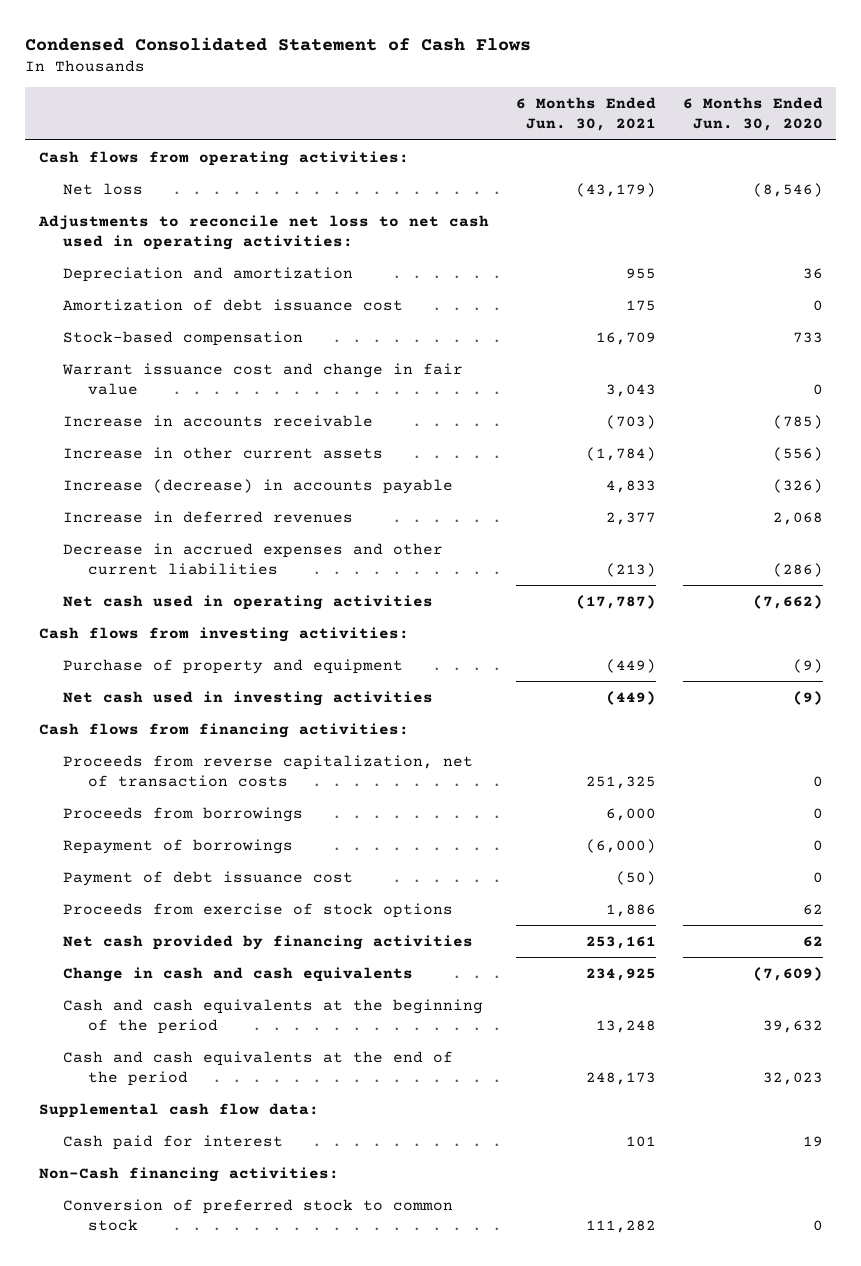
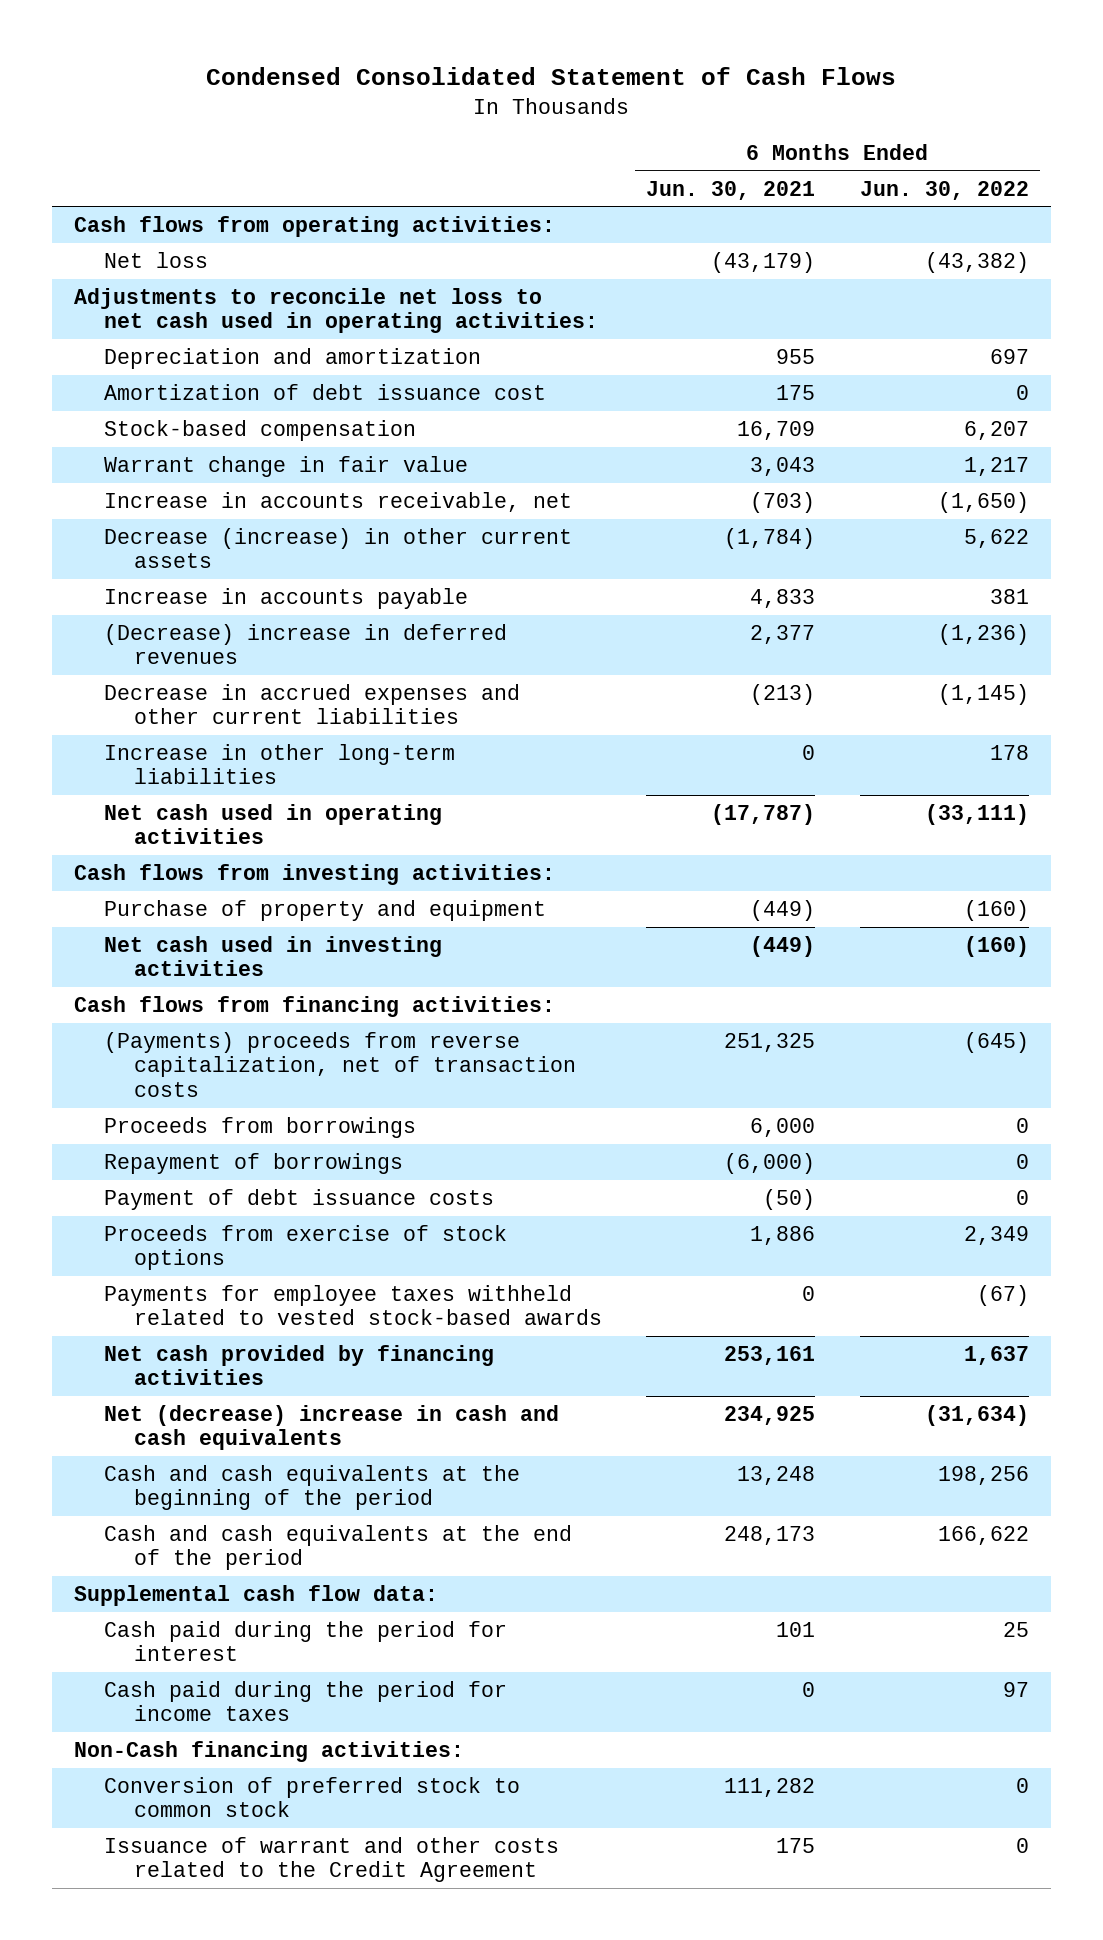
[682,97,823,132] 6 Months Ended Jun. 30, 2020 -> none
none -> [859,180,1029,200] Jun. 30, 2022
[62,362,464,395] Warrant issuance cost and change in fair value -> [103,455,468,477] Warrant change in fair value
[63,414,374,427] Increase in accounts receivable -> [103,491,572,512] Increase in accounts receivable, net
[63,446,384,459] Increase in other current assets -> [103,527,572,569] Decrease (increase) in other current assets
[63,478,454,494] Increase (decrease) in accounts payable -> [103,587,468,609] Increase in accounts payable
[63,510,354,523] Increase in deferred revenues -> [103,623,507,665] (Decrease) increase in deferred revenues
none -> [103,743,455,785] Increase in other long-term liabilities
[63,754,474,787] Proceeds from reverse capitalization, net of transaction costs -> [103,1031,576,1098] (Payments) proceeds from reverse capitalization, net of transaction costs
[63,870,354,886] Payment of debt issuance cost -> [103,1188,494,1210] Payment of debt issuance costs
none -> [103,1284,602,1326] Payments for employee taxes withheld related to vested stock-based awards
[63,966,414,982] Change in cash and cash equivalents -> [103,1404,559,1451] Net (decrease) increase in cash and cash equivalents
[63,1134,284,1150] Cash paid for interest -> [103,1620,507,1662] Cash paid during the period for interest
none -> [103,1680,507,1722] Cash paid during the period for income taxes
none -> [103,1836,559,1883] Issuance of warrant and other costs related to the Credit Agreement

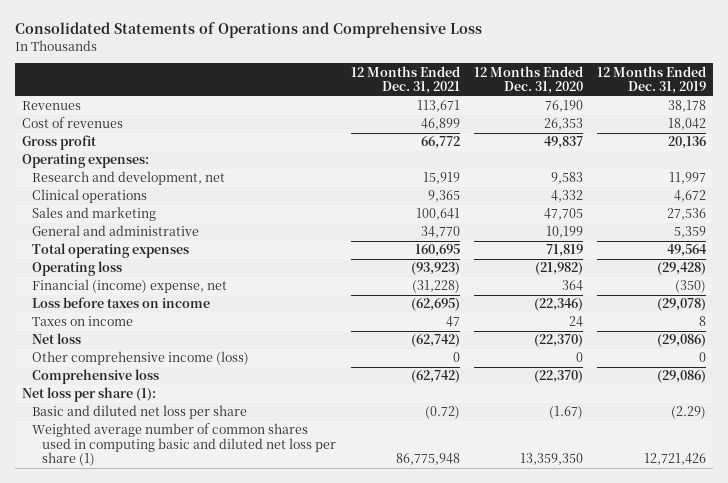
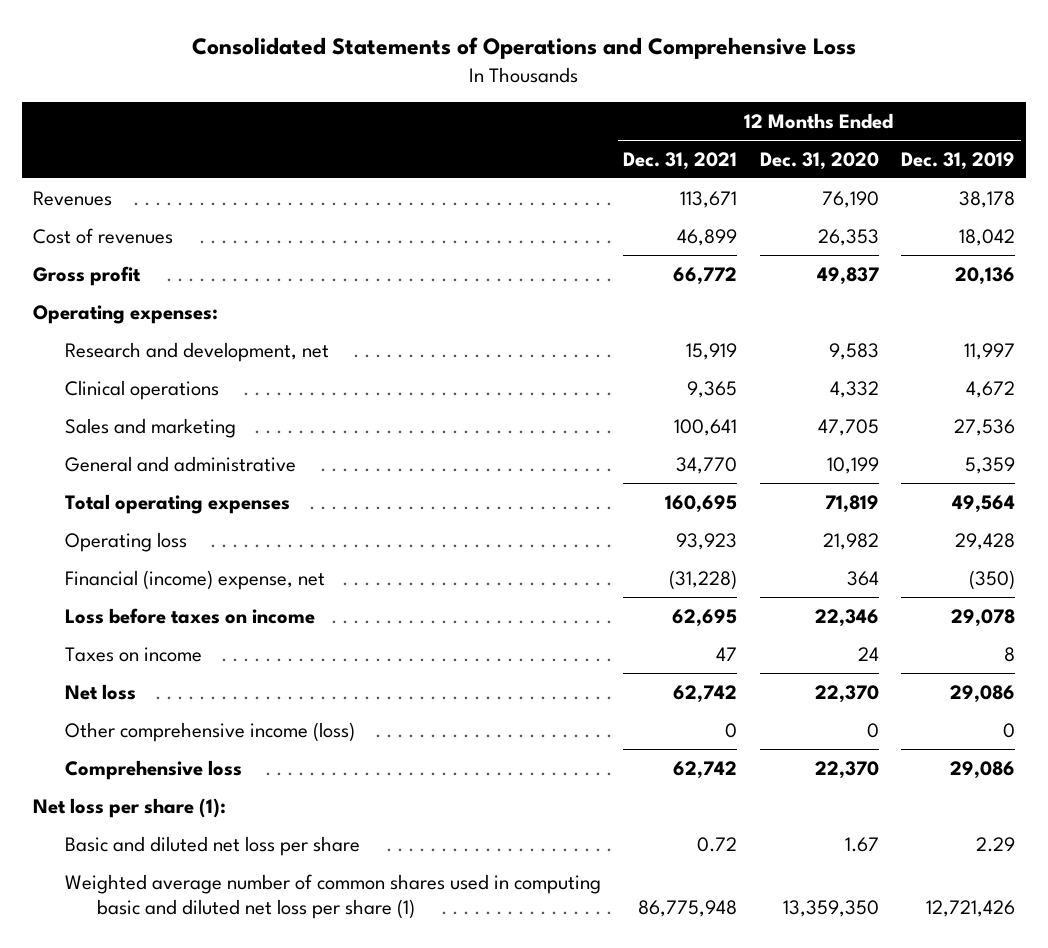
[410,262,460,276] (93,923) -> [676,532,738,550] 93,923
[534,262,583,276] (21,982) -> [822,532,879,550] 21,982
[656,262,706,276] (29,428) -> [955,532,1016,550] 29,428
[410,298,460,312] (62,695) -> [672,608,738,627] 62,695
[533,298,583,312] (22,346) -> [814,608,879,627] 22,346
[656,298,706,312] (29,078) -> [951,608,1016,627] 29,078
[410,334,460,348] (62,742) -> [673,684,738,703] 62,742
[533,334,583,348] (22,370) -> [814,684,879,703] 22,370
[656,334,706,348] (29,086) -> [950,684,1016,703] 29,086
[410,370,460,384] (62,742) -> [673,760,738,779] 62,742
[533,370,583,384] (22,370) -> [814,760,879,779] 22,370
[656,370,706,384] (29,086) -> [950,760,1016,779] 29,086
[424,406,460,420] (0.72) -> [697,836,738,852] 0.72
[548,406,583,420] (1.67) -> [844,836,879,852] 1.67
[670,406,706,420] (2.29) -> [976,836,1016,852] 2.29

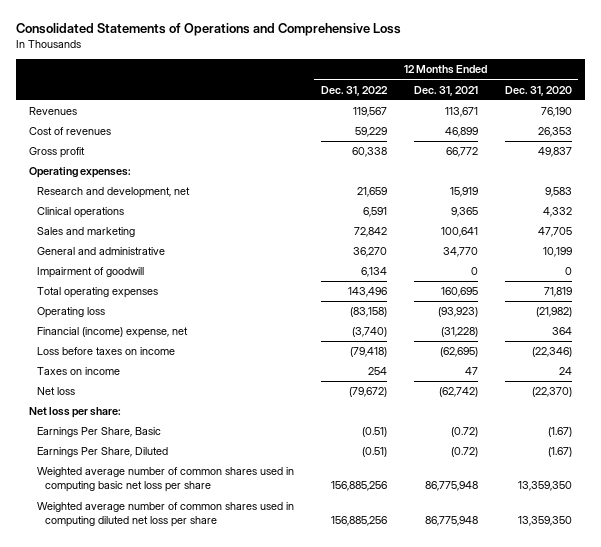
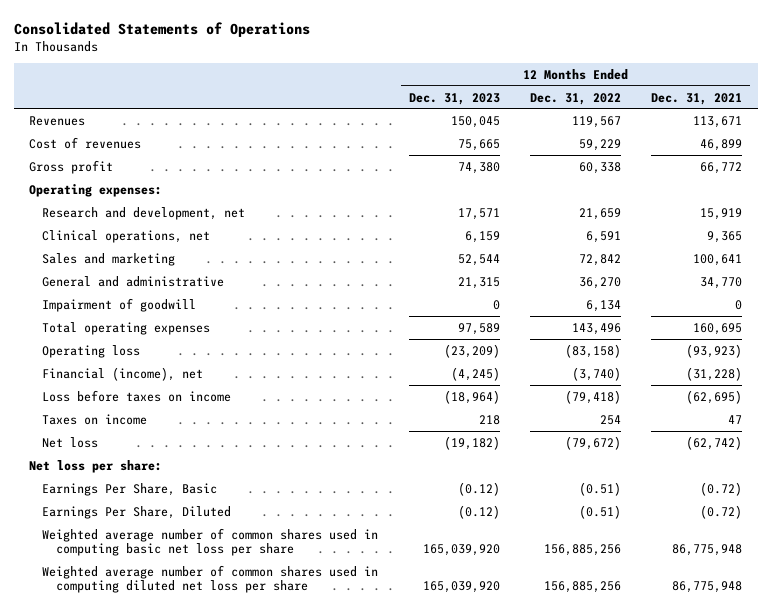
[15,22,401,36] Consolidated Statements of Operations and Comprehensive Loss -> [14,21,311,37] Consolidated Statements of Operations
[504,85,572,96] Dec. 31, 2020 -> none
none -> [408,92,500,105] Dec. 31, 2023
[36,207,124,219] Clinical operations -> [42,229,211,243] Clinical operations, net
[36,327,188,339] Financial (income) expense, net -> [42,366,204,381] Financial (income), net

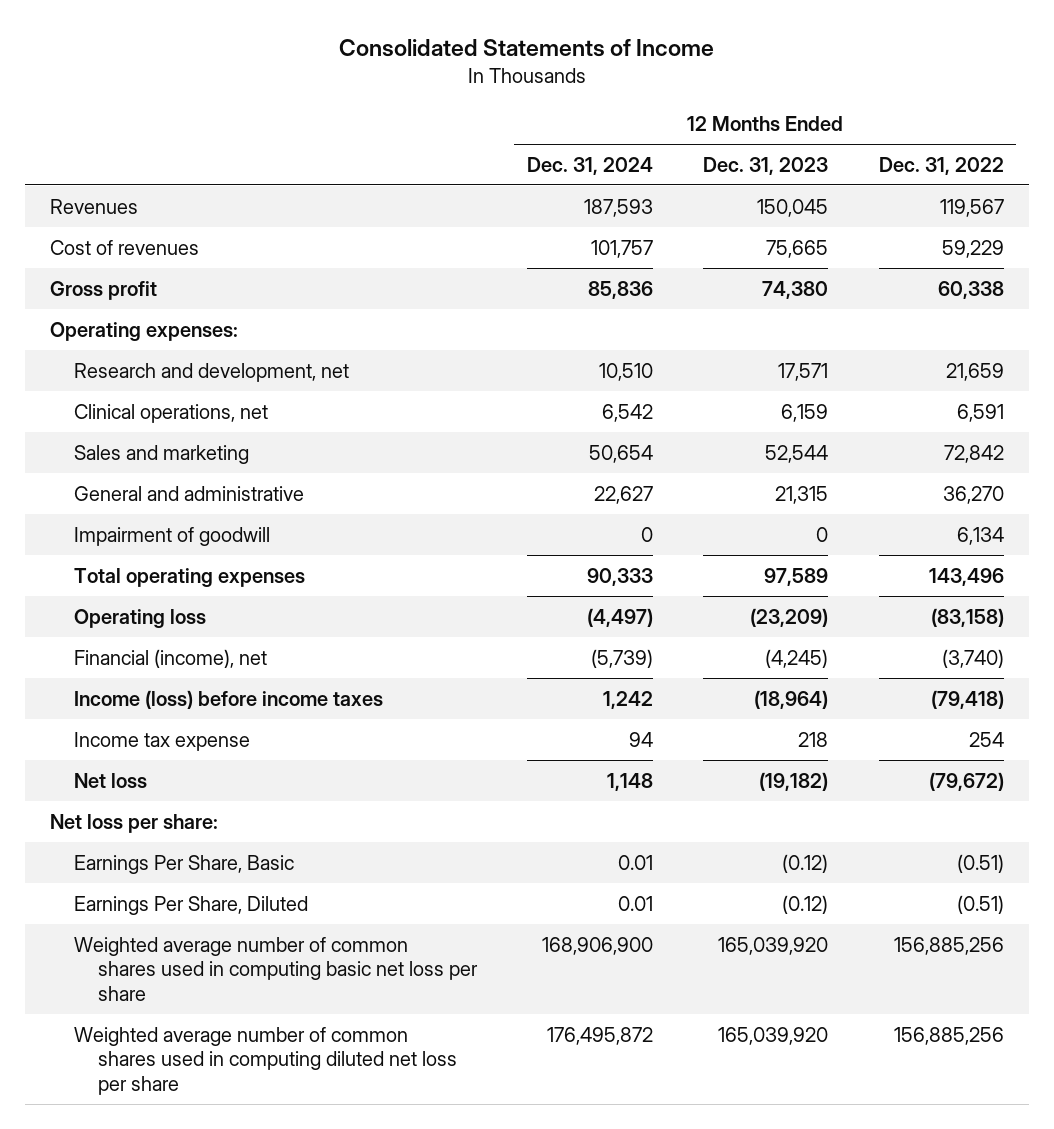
[14,21,311,37] Consolidated Statements of Operations -> [338,39,714,58] Consolidated Statements of Income
[651,92,743,105] Dec. 31, 2021 -> none
none -> [526,156,653,175] Dec. 31, 2024
[42,389,232,402] Loss before taxes on income -> [73,689,383,709] Income (loss) before income taxes
[42,413,148,425] Taxes on income -> [73,731,250,751] Income tax expense

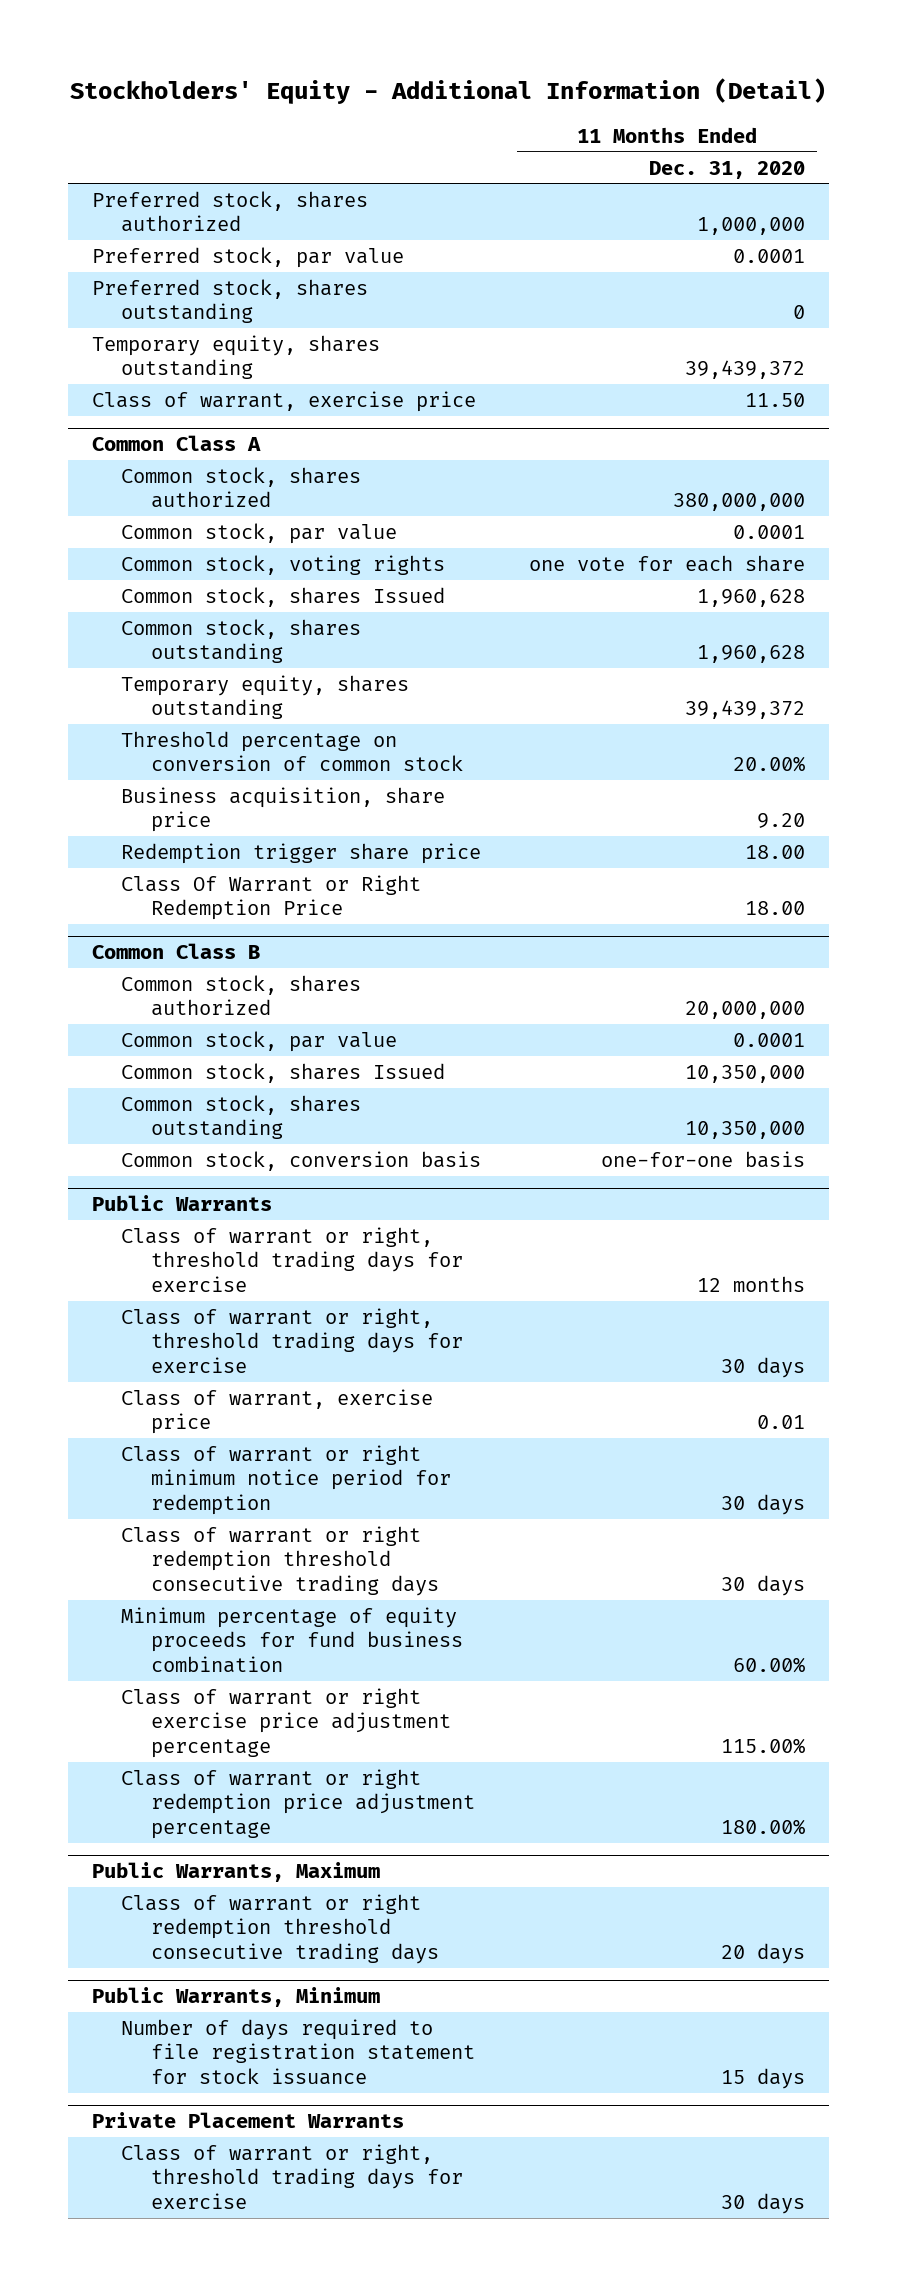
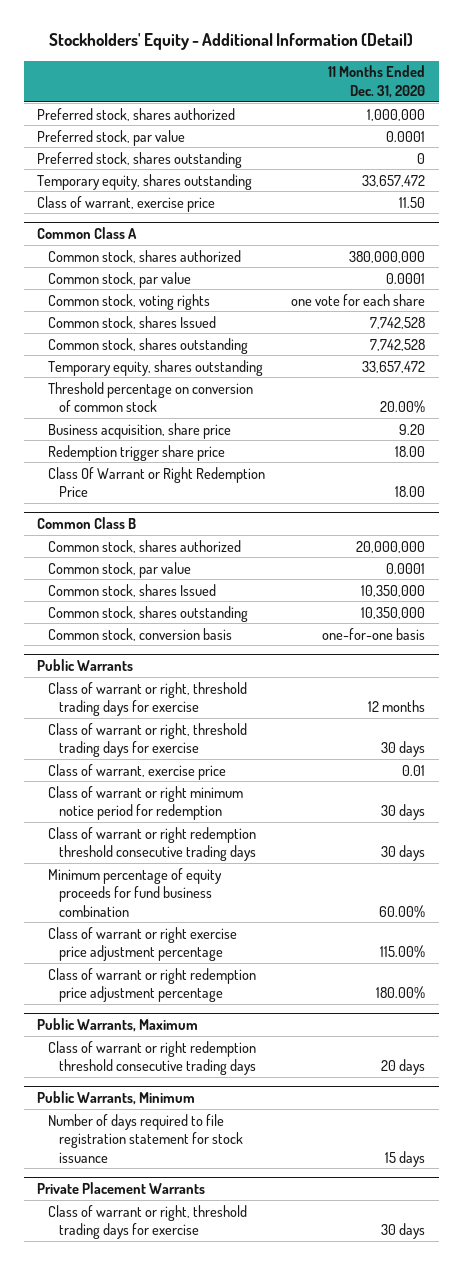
[684,360,805,380] 39,439,372 -> [362,174,426,187] 33,657,472
[696,589,805,608] 1,960,628 -> [370,316,426,329] 7,742,528
[696,645,805,664] 1,960,628 -> [370,338,426,351] 7,742,528
[684,700,805,720] 39,439,372 -> [362,360,426,373] 33,657,472

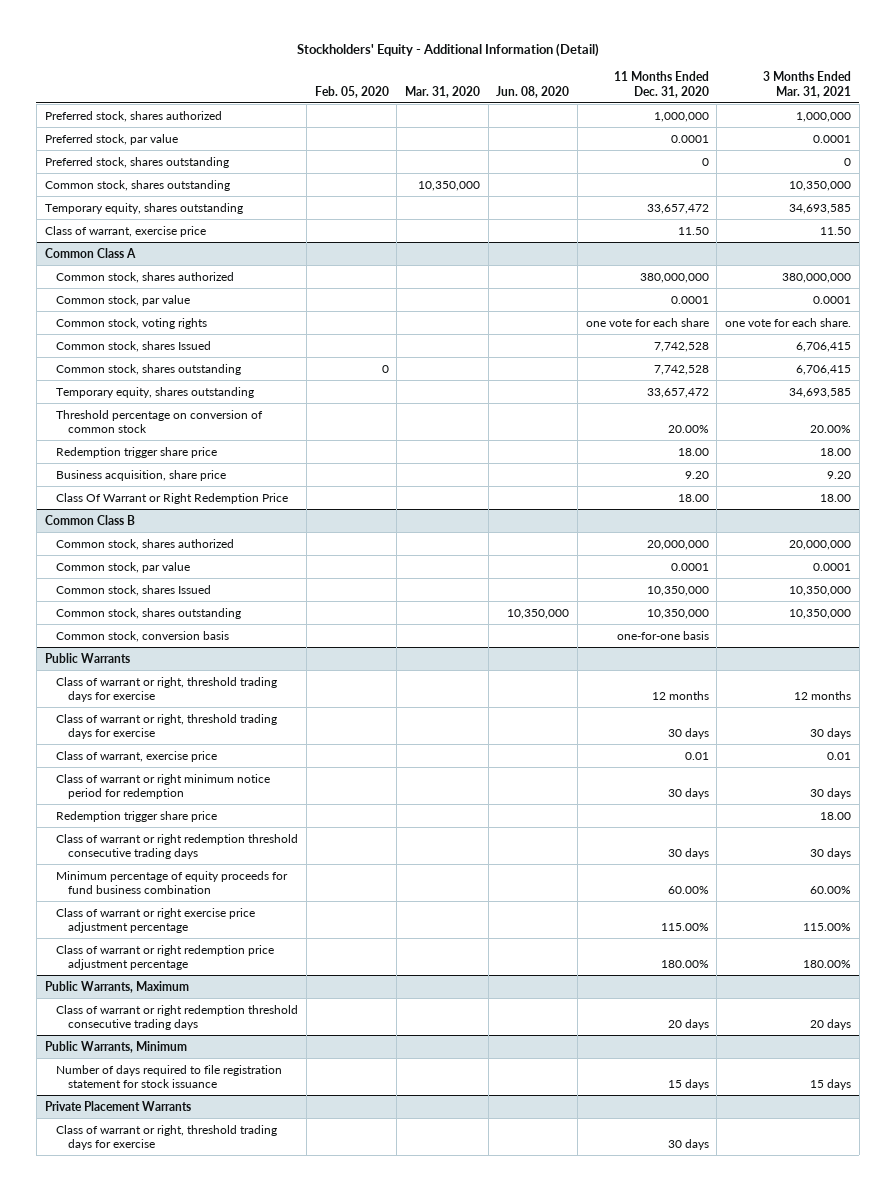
none -> [314,85,389,98] Feb. 05, 2020
none -> [404,85,480,98] Mar. 31, 2020
none -> [496,85,570,98] Jun. 08, 2020
none -> [762,71,851,98] 3 Months Ended Mar. 31, 2021
none -> [44,179,230,191] Common stock, shares outstanding
[47,422,231,439] Business acquisition, share price -> [56,469,227,481] Business acquisition, share price
none -> [56,810,218,822] Redemption trigger share price

